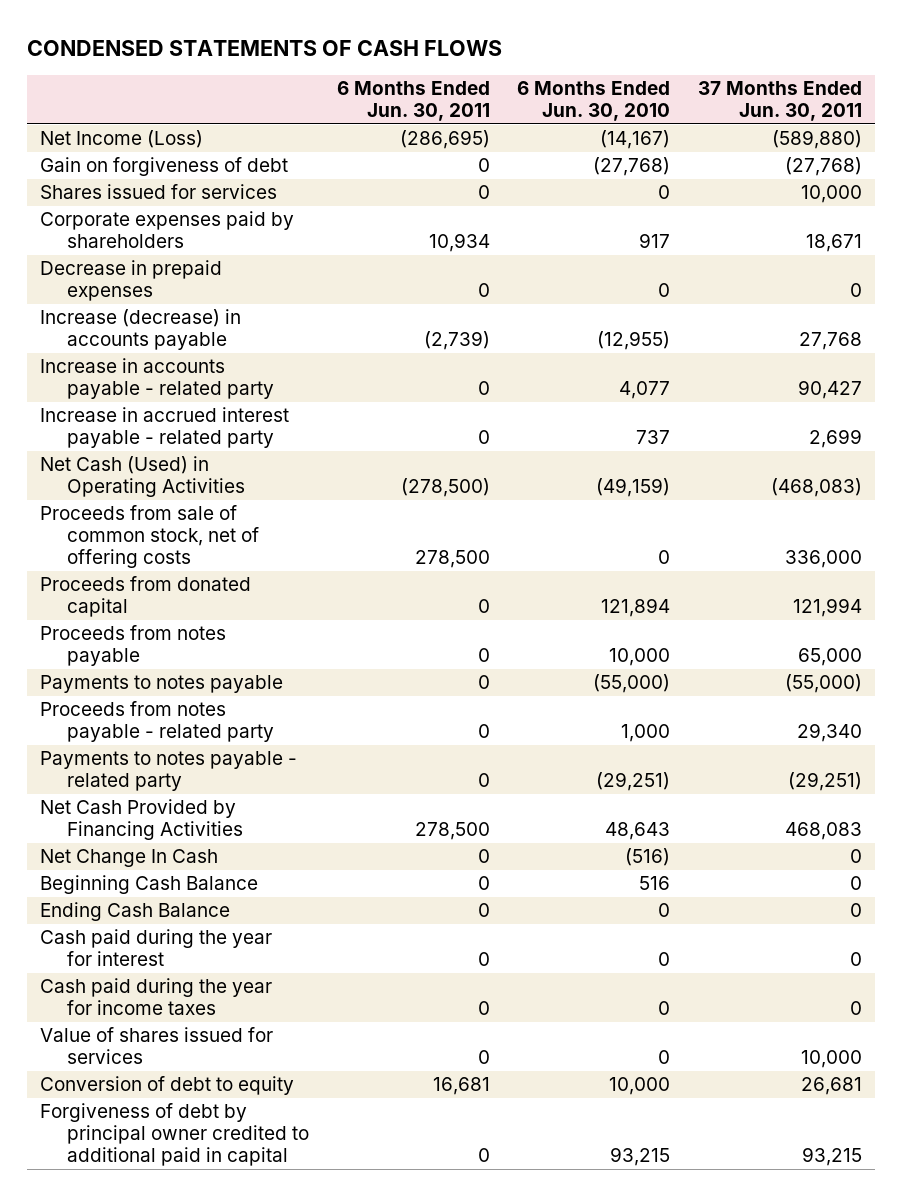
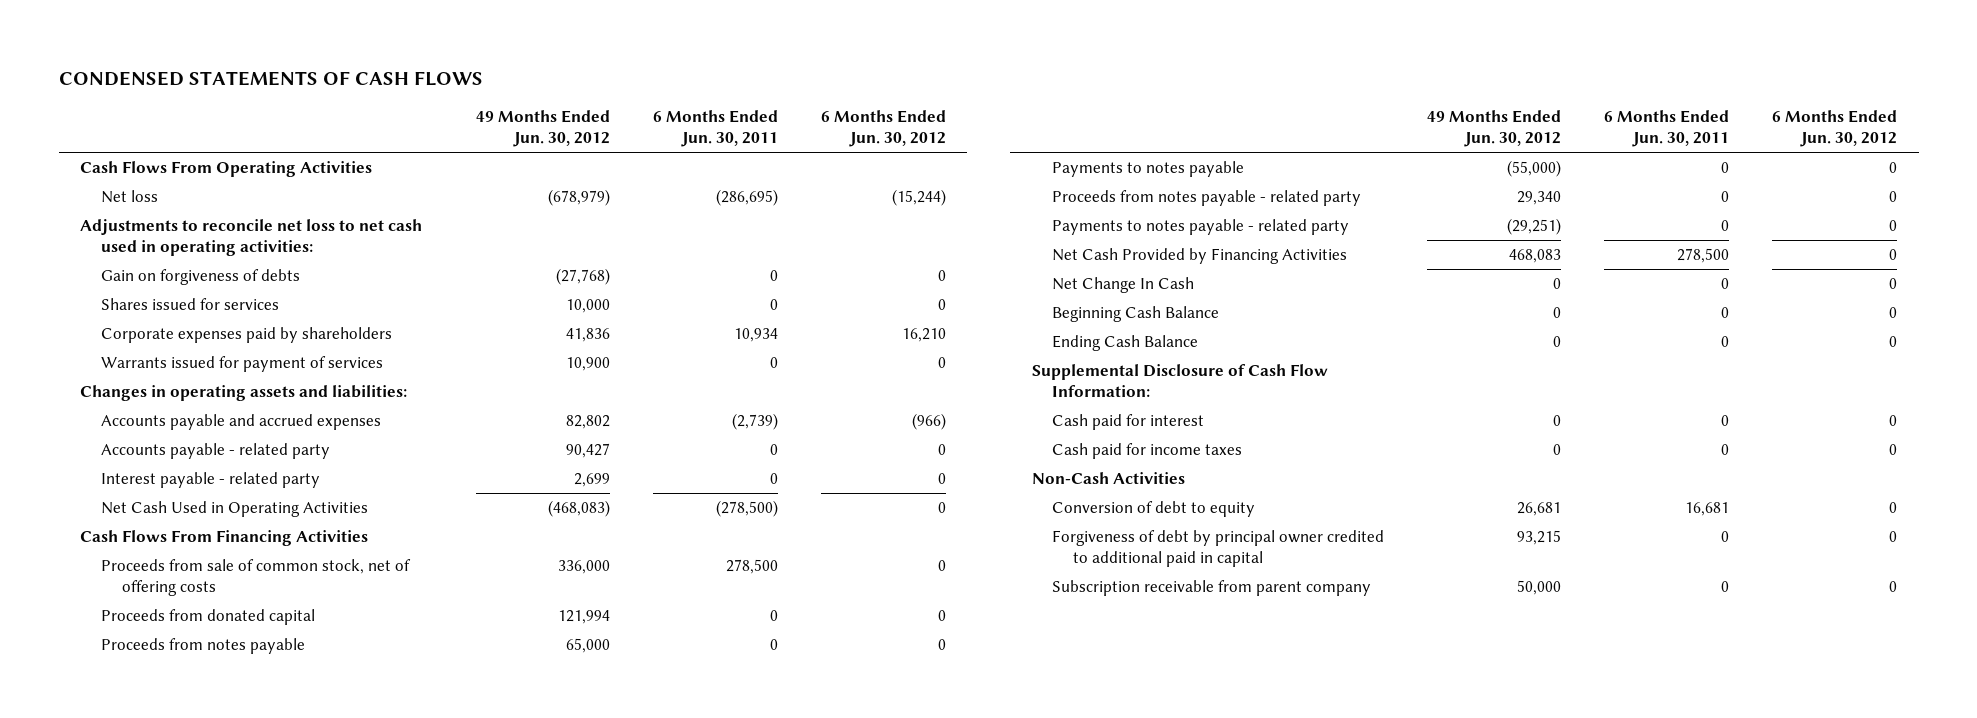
[517,81,671,122] 6 Months Ended Jun. 30, 2010 -> none
[697,81,862,122] 37 Months Ended Jun. 30, 2011 -> none
none -> [475,110,610,147] 49 Months Ended Jun. 30, 2012
none -> [820,110,946,147] 6 Months Ended Jun. 30, 2012
none -> [80,161,373,178] Cash Flows From Operating Activities
[40,130,204,149] Net Income (Loss) -> [100,190,158,204] Net loss
none -> [80,219,423,256] Adjustments to reconcile net loss to net cash used in operating activities:
[40,157,289,177] Gain on forgiveness of debt -> [100,269,300,286] Gain on forgiveness of debts
[40,260,223,302] Decrease in prepaid expenses -> none
none -> [100,356,383,373] Warrants issued for payment of services
none -> [80,385,408,402] Changes in operating assets and liabilities:
[40,309,242,351] Increase (decrease) in accounts payable -> [100,414,381,431] Accounts payable and accrued expenses
[40,358,275,400] Increase in accounts payable - related party -> [100,443,330,460] Accounts payable - related party
[40,407,290,449] Increase in accrued interest payable - related party -> [100,472,320,489] Interest payable - related party
[40,456,246,498] Net Cash (Used) in Operating Activities -> [100,501,368,518] Net Cash Used in Operating Activities
none -> [80,530,369,547] Cash Flows From Financing Activities
[40,1027,274,1065] Value of shares issued for services -> none
none -> [1031,364,1328,397] Supplemental Disclosure of Cash Flow Information:
[40,929,273,967] Cash paid during the year for interest -> [1052,414,1205,431] Cash paid for interest
[40,978,273,1016] Cash paid during the year for income taxes -> [1052,443,1243,460] Cash paid for income taxes
none -> [1031,472,1185,485] Non-Cash Activities
none -> [1052,580,1372,597] Subscription receivable from parent company

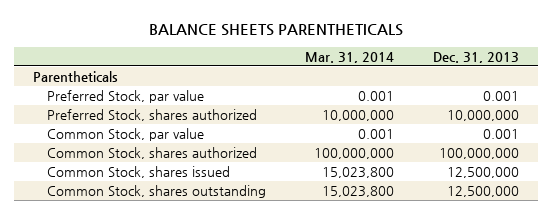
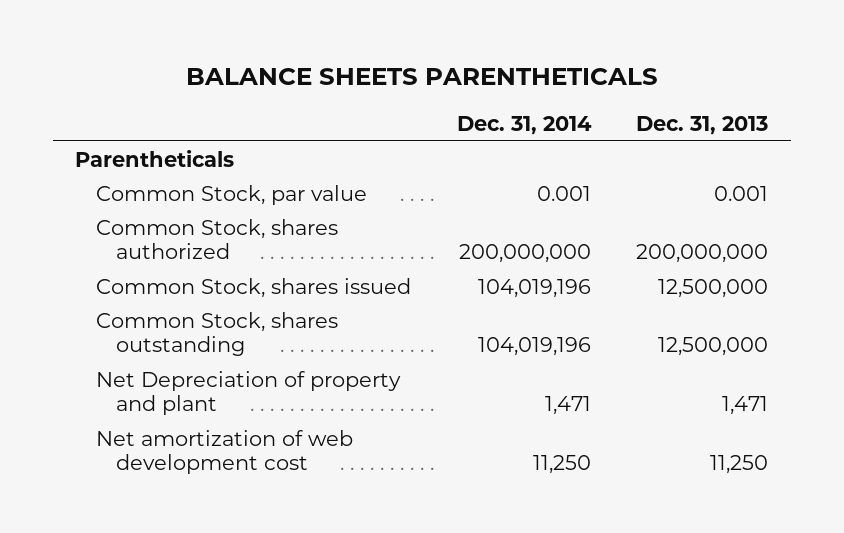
[304,51,394,63] Mar. 31, 2014 -> none
none -> [456,116,592,136] Dec. 31, 2014
[47,89,205,103] Preferred Stock, par value -> none
[47,108,258,121] Preferred Stock, shares authorized -> none
[438,147,519,159] 100,000,000 -> [636,244,769,264] 200,000,000
none -> [95,370,401,416] Net Depreciation of property and plant
none -> [95,429,353,475] Net amortization of web development cost

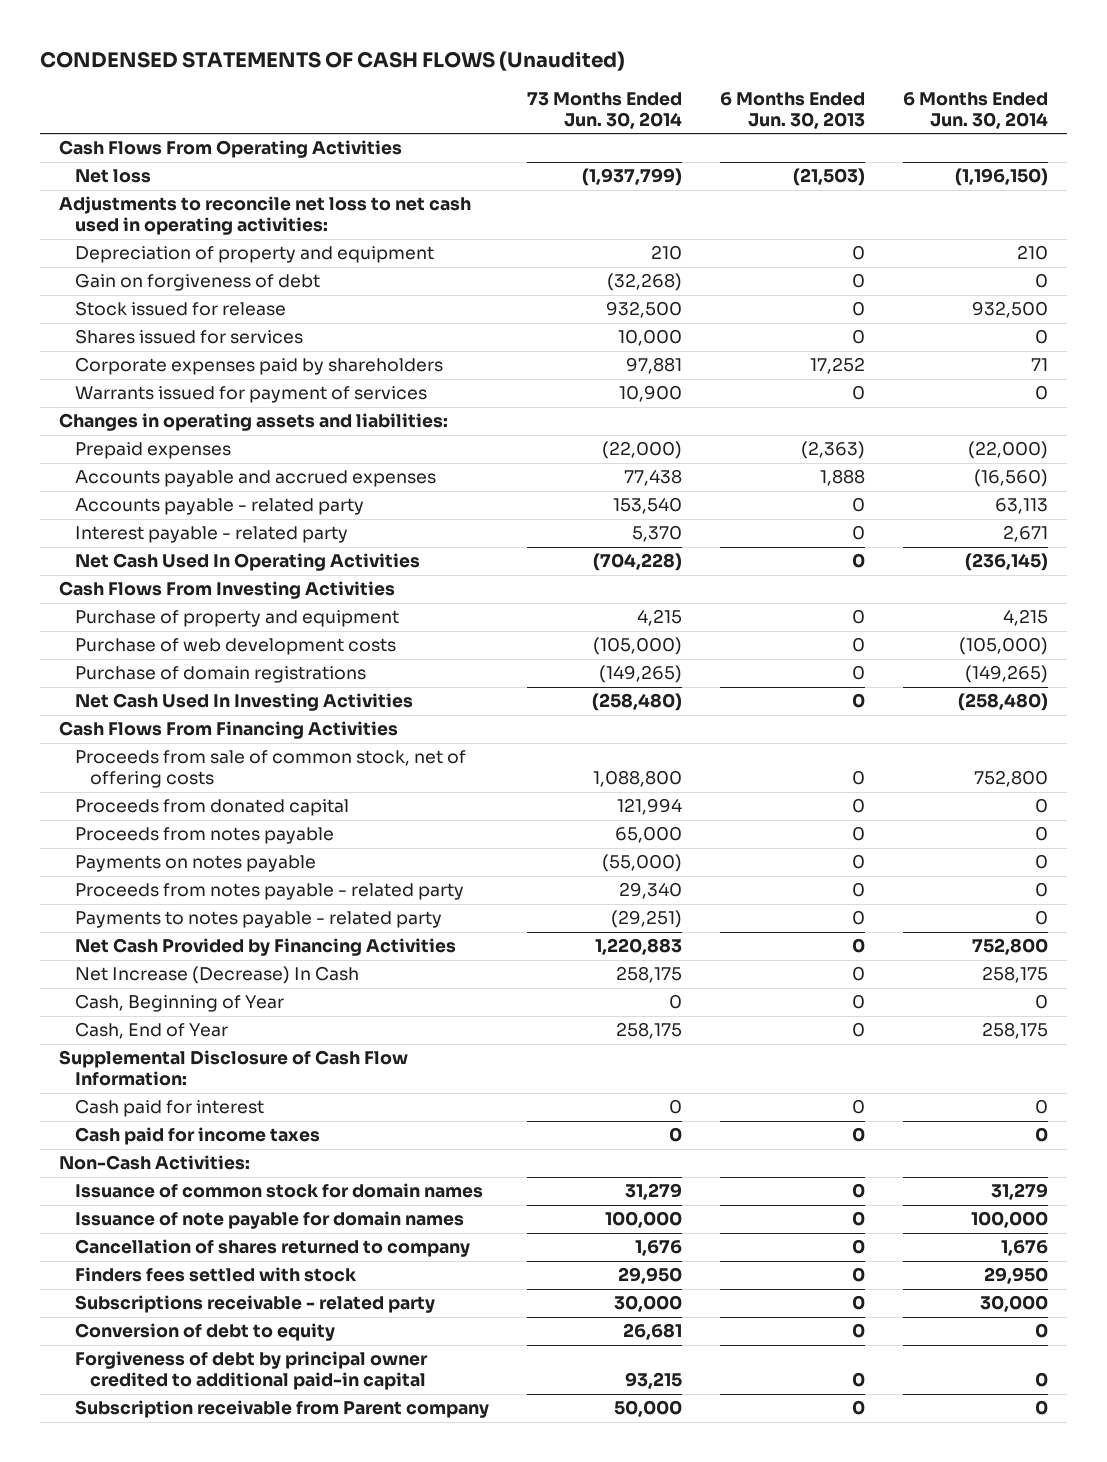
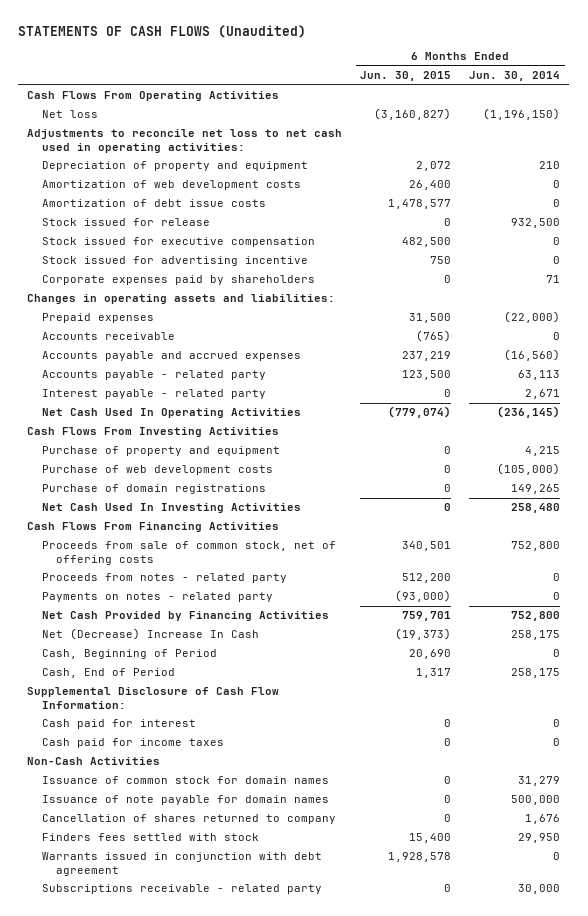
[39,51,625,72] CONDENSED STATEMENTS OF CASH FLOWS (Unaudited) -> [18,24,307,38] STATEMENTS OF CASH FLOWS (Unaudited)
[526,91,682,129] 73 Months Ended Jun. 30, 2014 -> none
[719,91,865,129] 6 Months Ended Jun. 30, 2013 -> none
none -> [360,71,452,82] Jun. 30, 2015
[74,273,320,292] Gain on forgiveness of debt -> none
none -> [41,180,301,191] Amortization of web development costs
none -> [41,199,266,208] Amortization of debt issue costs
[74,329,303,345] Shares issued for services -> none
none -> [41,237,315,248] Stock issued for executive compensation
none -> [41,256,308,267] Stock issued for advertising incentive
[74,386,427,404] Warrants issued for payment of services -> none
none -> [41,332,175,341] Accounts receivable
[965,665,1049,684] (149,265) -> [511,484,561,495] 149,265
[958,693,1049,712] (258,480) -> [511,503,561,514] 258,480
[74,799,349,817] Proceeds from donated capital -> none
[74,827,334,845] Proceeds from notes payable -> none
[74,855,316,873] Payments on notes payable -> none
[74,883,464,901] Proceeds from notes payable - related party -> [41,573,287,584] Proceeds from notes - related party
[74,911,442,929] Payments to notes payable - related party -> [41,592,273,603] Payments on notes - related party
[74,966,359,985] Net Increase (Decrease) In Cash -> [41,628,259,641] Net (Decrease) Increase In Cash
[74,994,284,1013] Cash, Beginning of Year -> [41,649,217,660] Cash, Beginning of Period
[74,1022,228,1040] Cash, End of Year -> [41,668,175,679] Cash, End of Period
[58,1155,250,1171] Non-Cash Activities: -> [27,757,161,766] Non-Cash Activities
[971,1211,1049,1229] 100,000 -> [511,795,561,806] 500,000
none -> [41,852,322,876] Warrants issued in conjunction with debt agreement
[74,1323,335,1342] Conversion of debt to equity -> none
[74,1351,428,1391] Forgiveness of debt by principal owner credited to additional paid-in capital -> none
[74,1400,489,1419] Subscription receivable from Parent company -> none

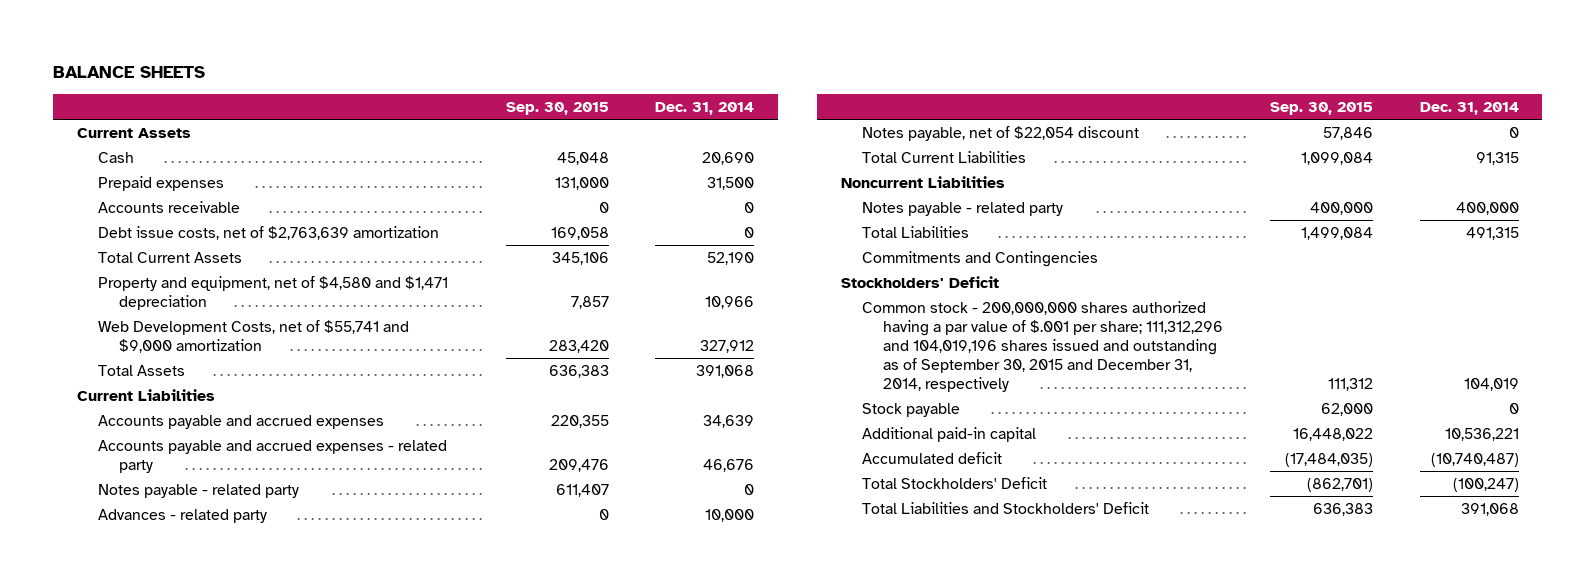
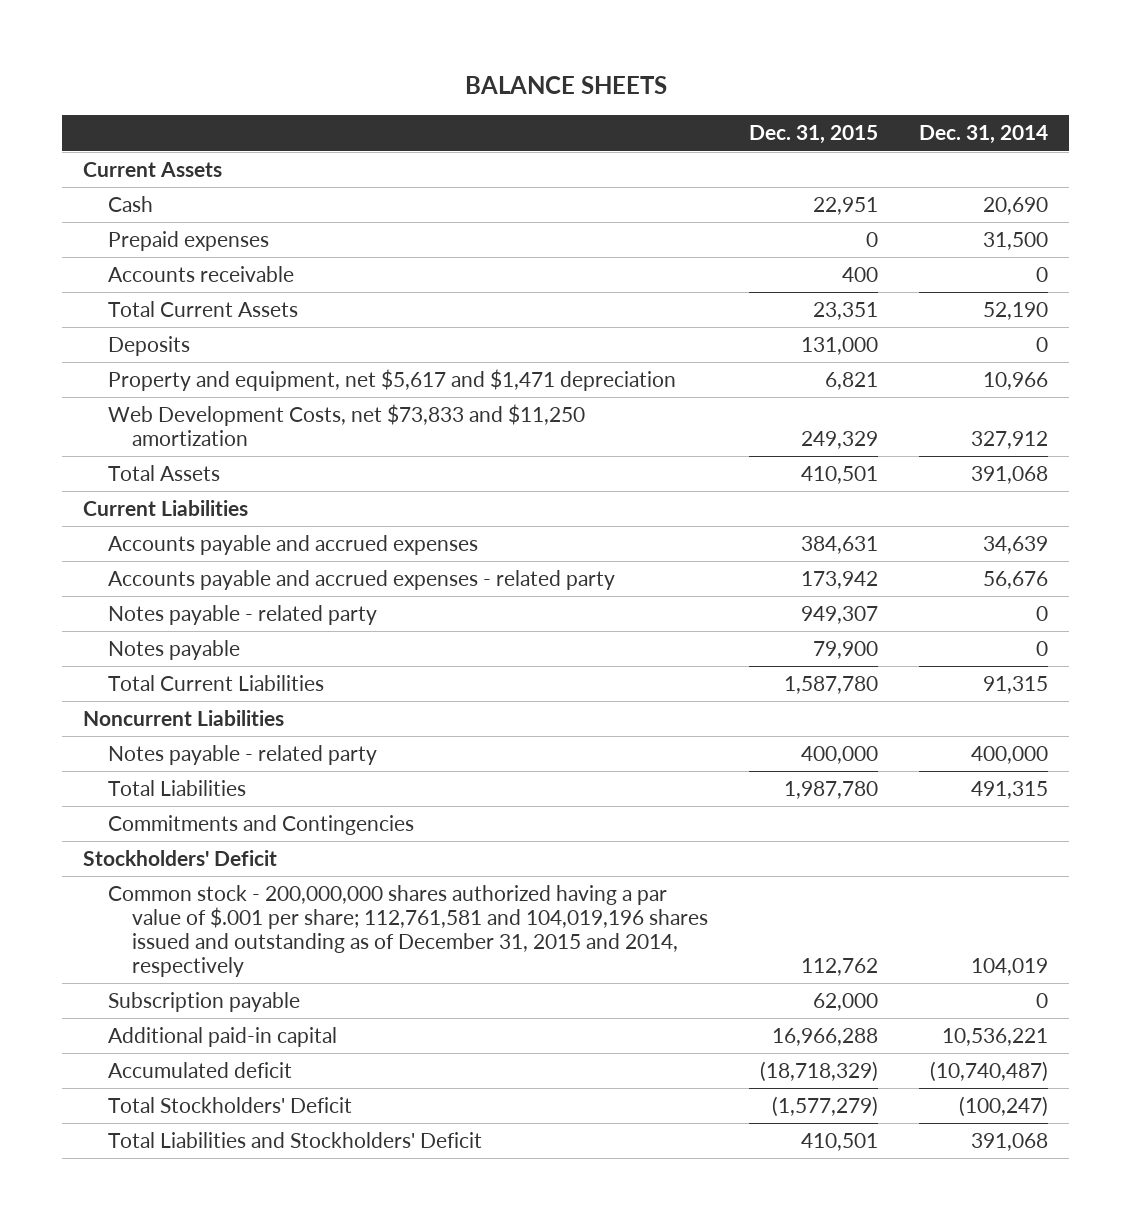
[505,101,609,115] Sep. 30, 2015 -> none
none -> [749,125,879,145] Dec. 31, 2015
[97,226,439,241] Debt issue costs, net of $2,763,639 amortization -> none
none -> [107,336,190,357] Deposits
[97,276,448,311] Property and equipment, net of $4,580 and $1,471 depreciation -> [107,369,676,392] Property and equipment, net $5,617 and $1,471 depreciation
[97,320,409,354] Web Development Costs, net of $55,741 and $9,000 amortization -> [107,404,585,447] Web Development Costs, net $73,833 and $11,250 amortization
[703,459,755,473] 46,676 -> [983,571,1049,590] 56,676
[97,509,267,524] Advances - related party -> none
[861,126,1139,142] Notes payable, net of $22,054 discount -> none
none -> [107,640,240,661] Notes payable
[861,403,960,418] Stock payable -> none
[861,301,1224,393] Common stock - 200,000,000 shares authorized having a par value of $.001 per share; 111,312,296 and 104,019,196 shares issued and outstanding as of September 30, 2015 and December 31, 2014, respectively -> [107,885,709,977] Common stock - 200,000,000 shares authorized having a par value of $.001 per share; 112,761,581 and 104,019,196 shares issued and outstanding as of December 31, 2015 and 2014, respectively
none -> [107,992,300,1013] Subscription payable

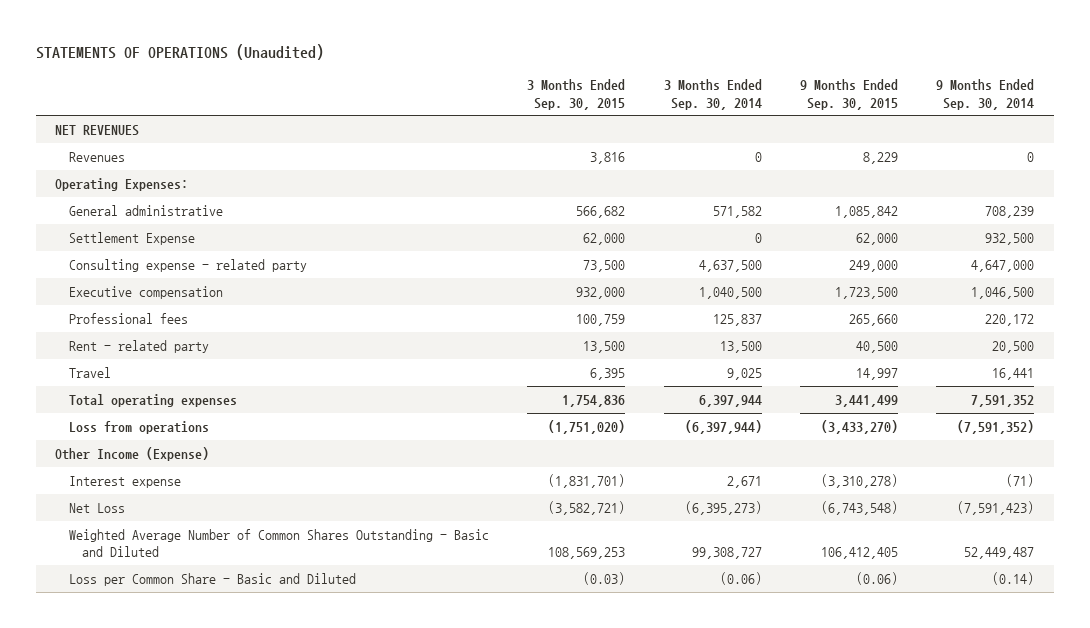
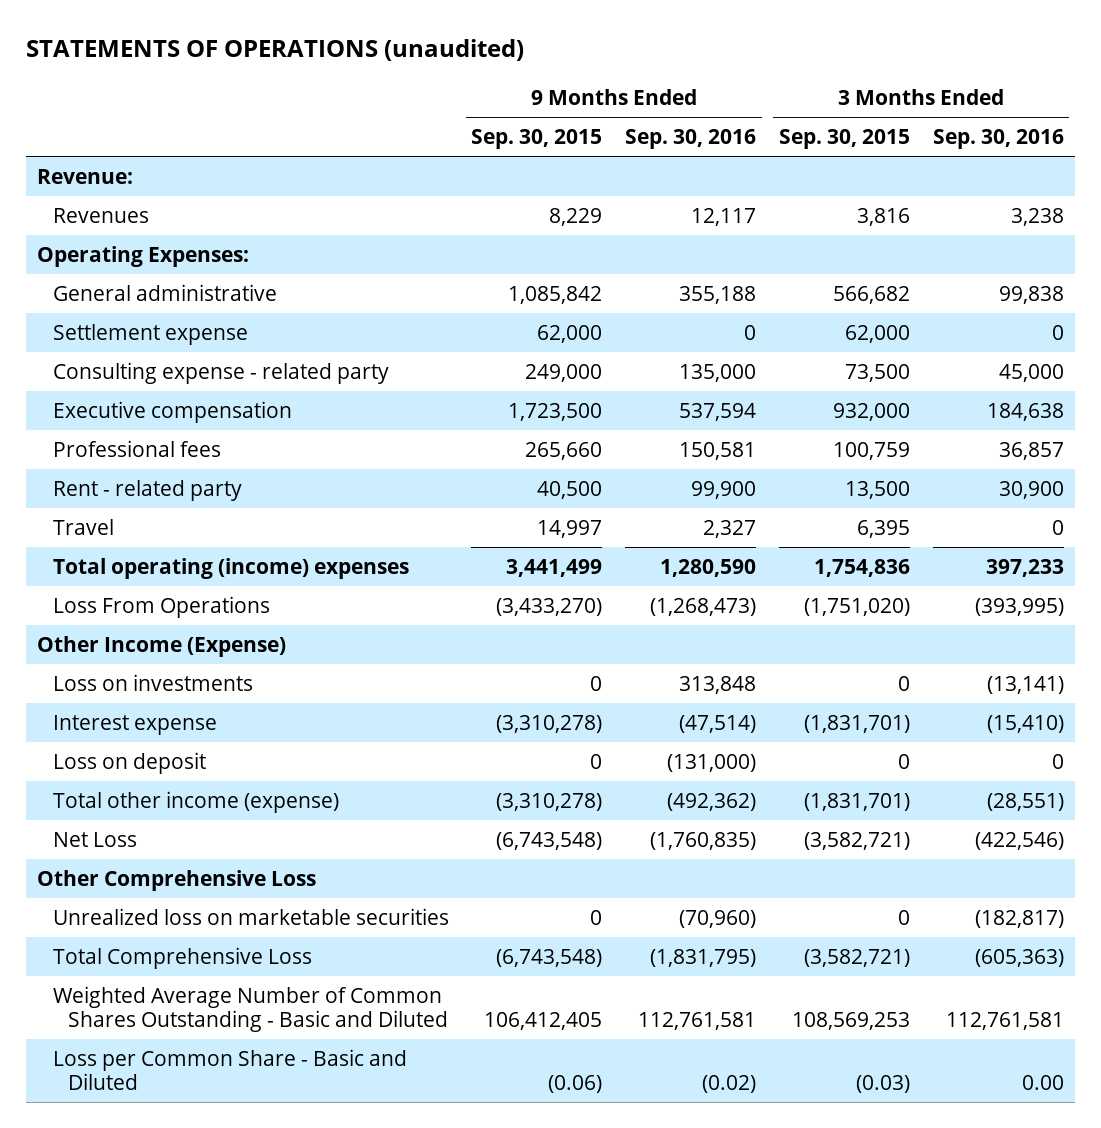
[36,44,325,61] STATEMENTS OF OPERATIONS (Unaudited) -> [26,39,525,62] STATEMENTS OF OPERATIONS (unaudited)
[663,78,762,110] 3 Months Ended Sep. 30, 2014 -> none
[936,78,1035,110] 9 Months Ended Sep. 30, 2014 -> none
none -> [625,128,757,149] Sep. 30, 2016
none -> [932,128,1064,149] Sep. 30, 2016
[55,124,140,136] NET REVENUES -> [37,168,134,184] Revenue:
[68,231,195,245] Settlement Expense -> [52,323,248,345] Settlement expense
[68,393,237,407] Total operating expenses -> [52,557,409,579] Total operating (income) expenses
[68,420,209,434] Loss from operations -> [52,595,270,618] Loss From Operations
none -> [52,673,253,691] Loss on investments
none -> [52,751,206,774] Loss on deposit
none -> [52,790,339,813] Total other income (expense)
none -> [37,869,317,891] Other Comprehensive Loss
none -> [52,907,449,925] Unrealized loss on marketable securities
none -> [52,946,312,969] Total Comprehensive Loss

